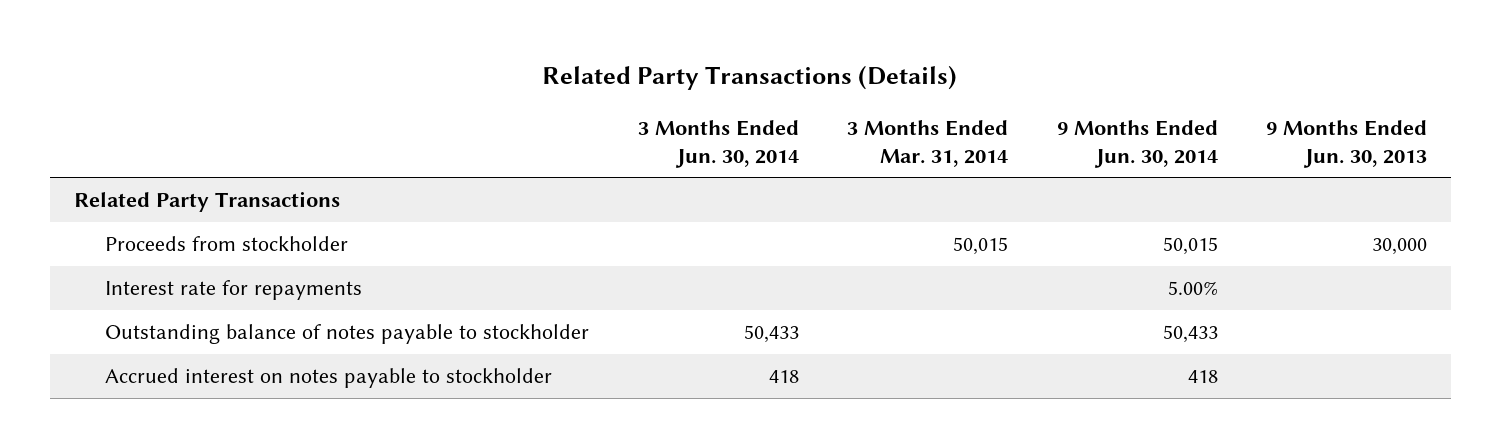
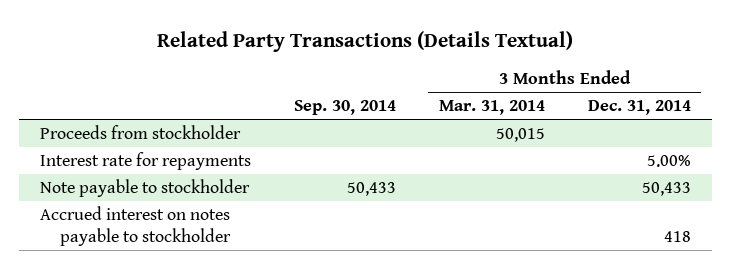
[542,64,958,90] Related Party Transactions (Details) -> [157,31,574,53] Related Party Transactions (Details Textual)
[637,119,799,168] 3 Months Ended Jun. 30, 2014 -> none
[1056,119,1218,168] 9 Months Ended Jun. 30, 2014 -> none
[1266,119,1428,168] 9 Months Ended Jun. 30, 2013 -> none
none -> [294,100,397,116] Sep. 30, 2014
none -> [587,100,691,116] Dec. 31, 2014
[73,190,340,212] Related Party Transactions -> none
[105,323,590,344] Outstanding balance of notes payable to stockholder -> [40,179,251,198] Note payable to stockholder

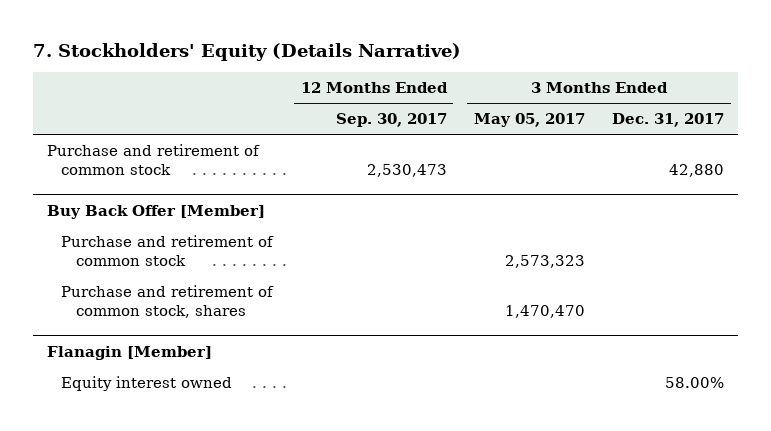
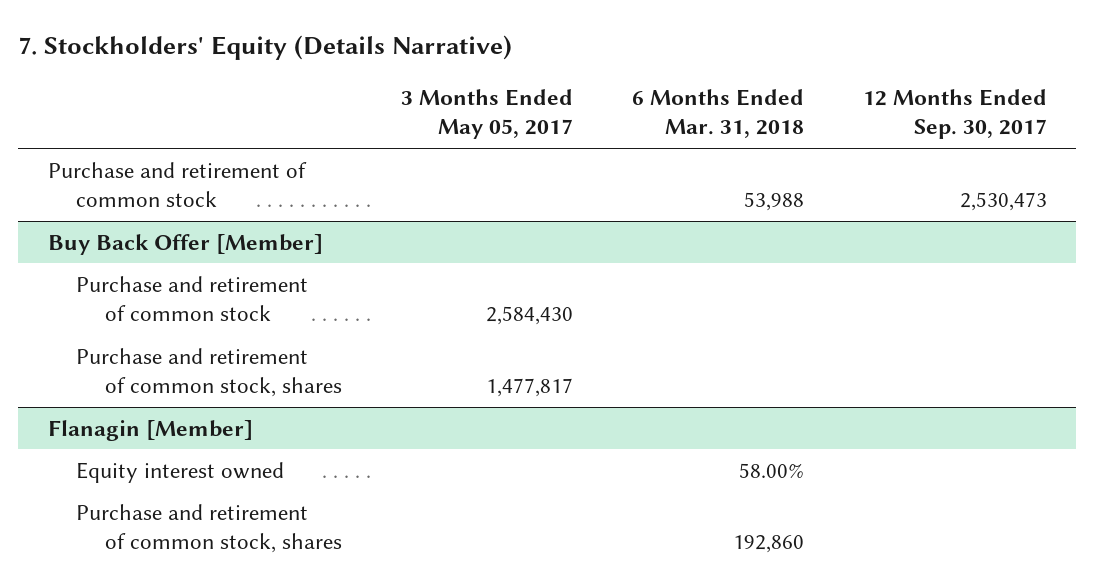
[612,113,725,128] Dec. 31, 2017 -> none
none -> [631,89,804,139] 6 Months Ended Mar. 31, 2018
[504,255,585,269] 2,573,323 -> [485,305,573,325] 2,584,430
[504,305,585,319] 1,470,470 -> [485,377,573,397] 1,477,817
none -> [76,503,342,553] Purchase and retirement of common stock, shares

